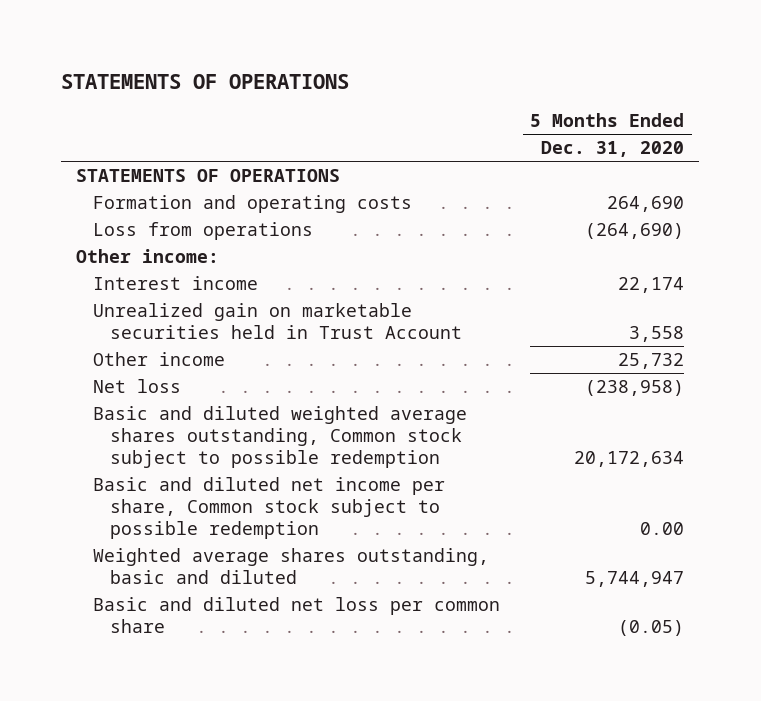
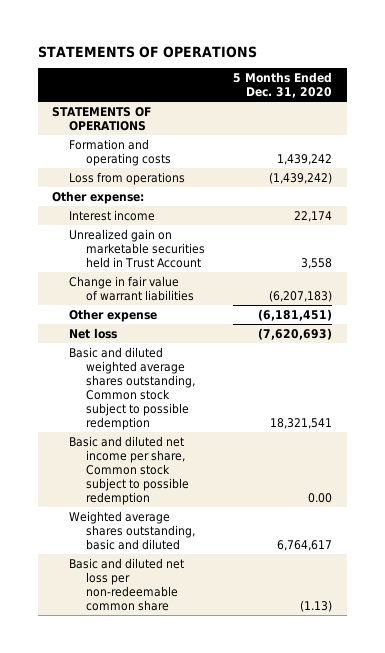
[607,196,685,213] 264,690 -> [277,153,333,165] 1,439,242
[585,223,685,240] (264,690) -> [269,171,333,184] (1,439,242)
[76,249,220,264] Other income: -> [52,190,145,204] Other expense:
none -> [69,275,194,301] Change in fair value of warrant liabilities
[93,352,226,367] Other income -> [69,308,158,322] Other expense
[618,353,685,370] 25,732 -> [258,308,333,321] (6,181,451)
[585,380,685,397] (238,958) -> [258,327,333,340] (7,620,693)
[574,450,685,467] 20,172,634 -> [270,417,333,429] 18,321,541
[585,570,685,587] 5,744,947 -> [277,539,333,551] 6,764,617
[93,597,501,633] Basic and diluted net loss per common share -> [69,557,185,611] Basic and diluted net loss per non-redeemable common share
[618,619,685,636] (0.05) -> [300,599,333,612] (1.13)

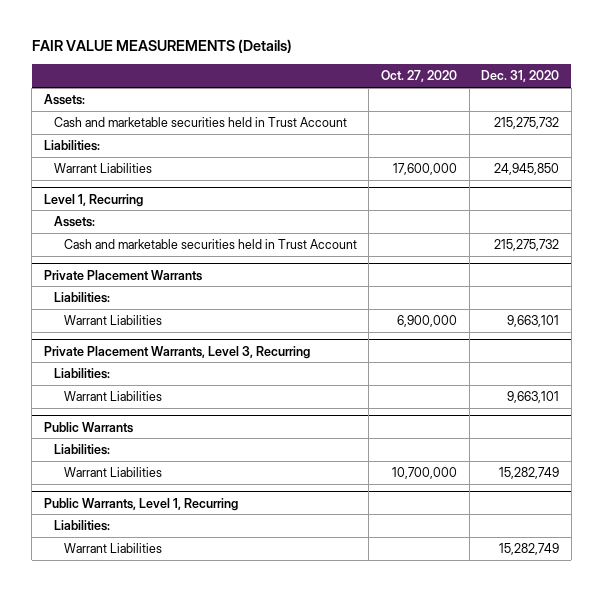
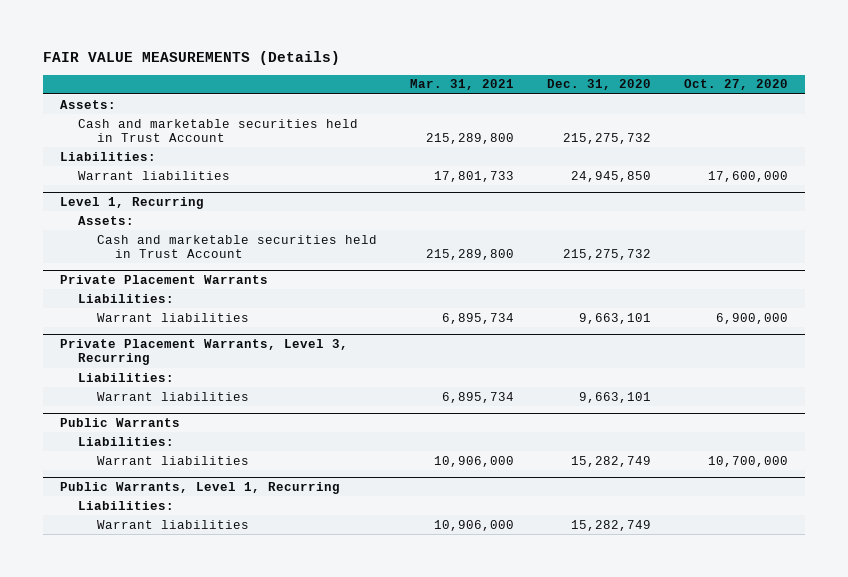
none -> [409,79,514,91] Mar. 31, 2021
[53,163,152,174] Warrant Liabilities -> [78,170,231,180] Warrant liabilities
[63,315,162,326] Warrant Liabilities -> [96,312,249,322] Warrant liabilities
[63,391,162,402] Warrant Liabilities -> [96,391,249,401] Warrant liabilities
[63,467,162,478] Warrant Liabilities -> [96,455,249,465] Warrant liabilities
[63,543,162,554] Warrant Liabilities -> [96,519,249,529] Warrant liabilities

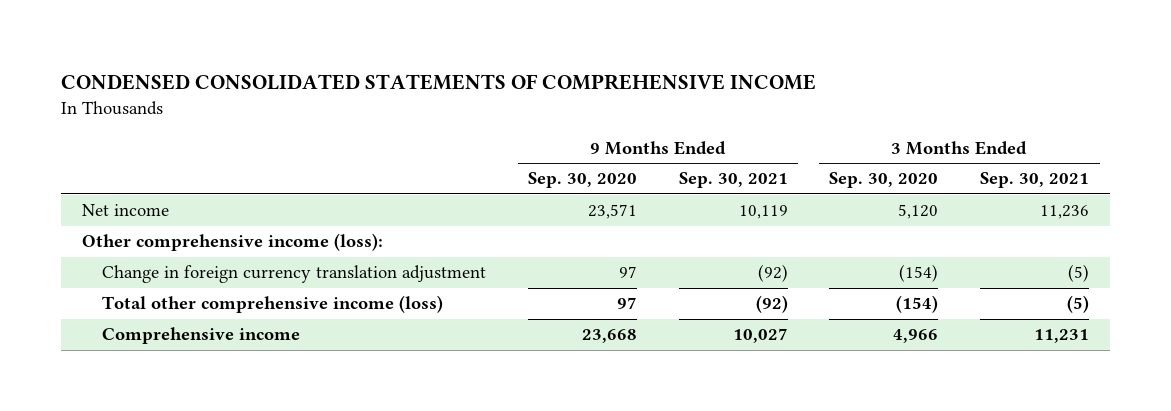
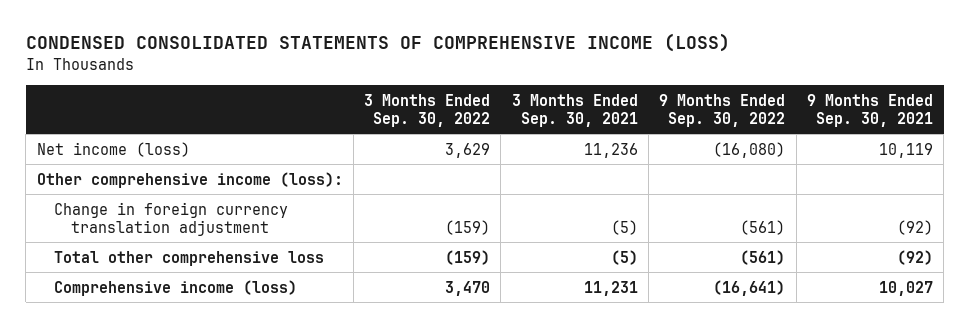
[61,74,817,91] CONDENSED CONSOLIDATED STATEMENTS OF COMPREHENSIVE INCOME -> [25,33,730,53] CONDENSED CONSOLIDATED STATEMENTS OF COMPREHENSIVE INCOME (LOSS)
[528,172,638,189] Sep. 30, 2020 -> none
[829,172,939,189] Sep. 30, 2020 -> none
none -> [364,93,491,127] 3 Months Ended Sep. 30, 2022
none -> [659,93,786,127] 9 Months Ended Sep. 30, 2022
[81,204,169,217] Net income -> [36,141,190,157] Net income (loss)
[102,295,444,314] Total other comprehensive income (loss) -> [53,250,324,266] Total other comprehensive loss
[102,327,301,345] Comprehensive income -> [53,279,297,296] Comprehensive income (loss)

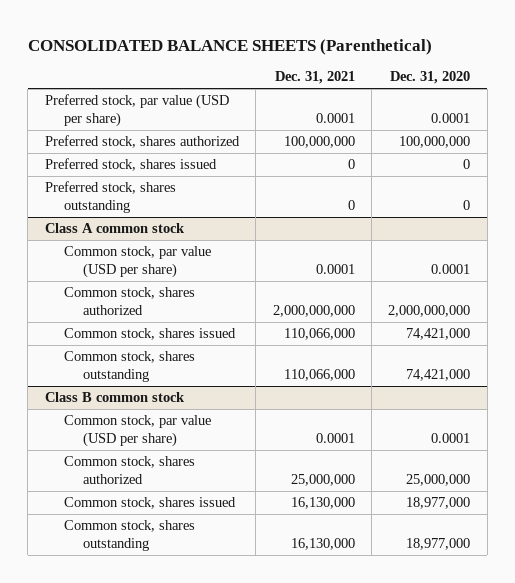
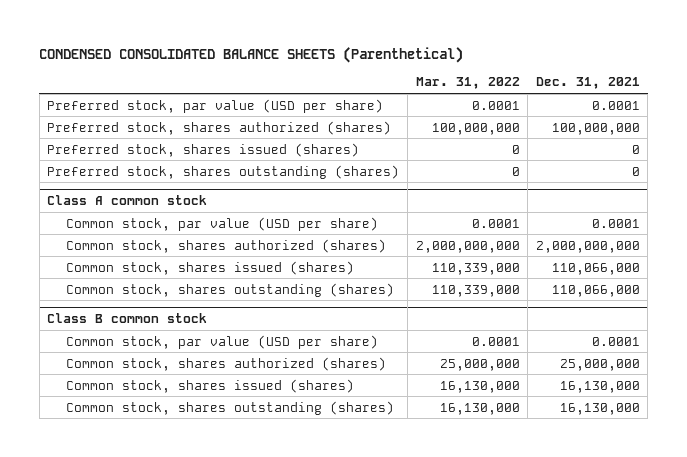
[27,38,432,55] CONSOLIDATED BALANCE SHEETS (Parenthetical) -> [39,46,464,63] CONDENSED CONSOLIDATED BALANCE SHEETS (Parenthetical)
[390,71,471,85] Dec. 31, 2020 -> none
none -> [415,77,520,90] Mar. 31, 2022
[44,135,240,149] Preferred stock, shares authorized -> [47,120,392,135] Preferred stock, shares authorized (shares)
[44,158,217,172] Preferred stock, shares issued -> [47,142,360,157] Preferred stock, shares issued (shares)
[44,181,176,213] Preferred stock, shares outstanding -> [47,164,400,179] Preferred stock, shares outstanding (shares)
[64,287,196,315] Common stock, shares authorized -> [66,238,387,253] Common stock, shares authorized (shares)
[64,328,237,341] Common stock, shares issued -> [66,260,355,275] Common stock, shares issued (shares)
[64,351,196,382] Common stock, shares outstanding -> [66,282,395,297] Common stock, shares outstanding (shares)
[64,456,196,484] Common stock, shares authorized -> [66,356,387,371] Common stock, shares authorized (shares)
[64,497,237,510] Common stock, shares issued -> [66,378,355,393] Common stock, shares issued (shares)
[64,520,196,551] Common stock, shares outstanding -> [66,400,395,415] Common stock, shares outstanding (shares)

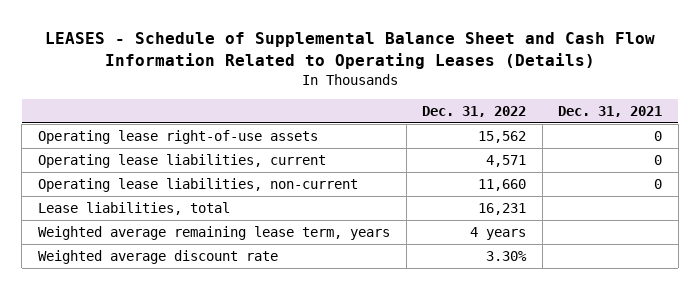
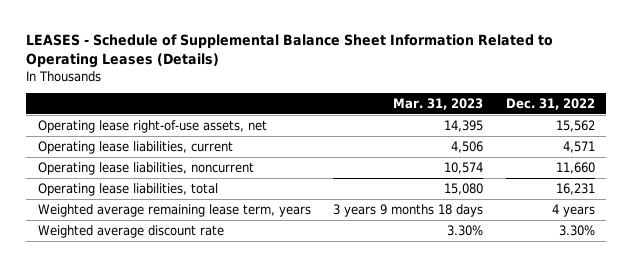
[45,31,656,69] LEASES - Schedule of Supplemental Balance Sheet and Cash Flow Information Related to Operating Leases (Details) -> [26,34,554,69] LEASES - Schedule of Supplemental Balance Sheet Information Related to Operating Leases (Details)
[558,106,663,118] Dec. 31, 2021 -> none
none -> [393,97,484,110] Mar. 31, 2023
[38,130,319,145] Operating lease right-of-use assets -> [37,119,267,133] Operating lease right-of-use assets, net
[38,178,359,193] Operating lease liabilities, non-current -> [37,161,254,175] Operating lease liabilities, noncurrent
[38,202,231,216] Lease liabilities, total -> [37,182,218,196] Operating lease liabilities, total

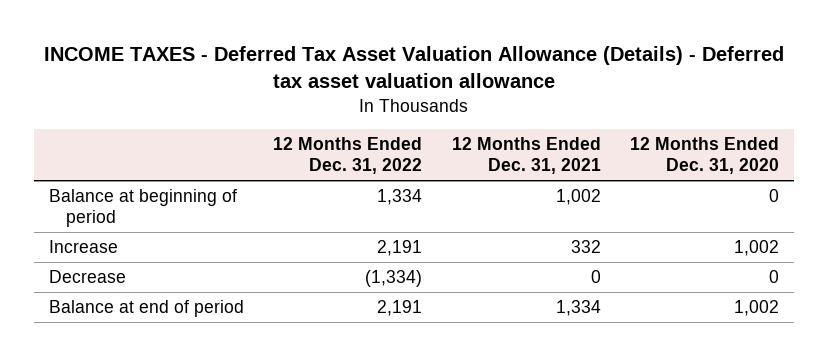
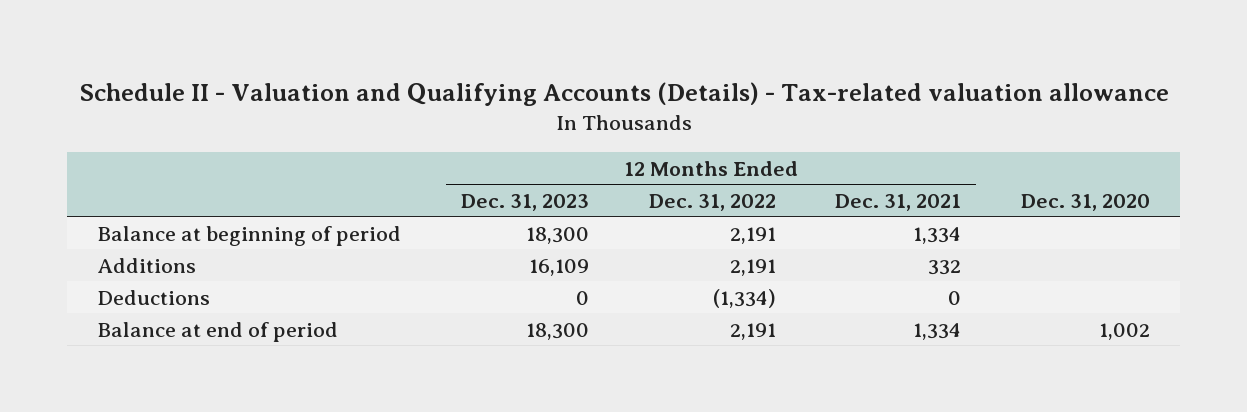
[43,46,784,89] INCOME TAXES - Deferred Tax Asset Valuation Allowance (Details) - Deferred tax asset valuation allowance -> [79,81,1169,106] Schedule II - Valuation and Qualifying Accounts (Details) - Tax-related valuation allowance
[630,137,780,175] 12 Months Ended Dec. 31, 2020 -> none
none -> [460,193,589,211] Dec. 31, 2023
none -> [1021,193,1151,211] Dec. 31, 2020
[377,189,423,206] 1,334 -> [729,226,776,244] 2,191
[555,189,601,206] 1,002 -> [913,226,962,244] 1,334
[48,240,118,254] Increase -> [97,257,197,273] Additions
[48,270,126,284] Decrease -> [97,289,211,305] Deductions

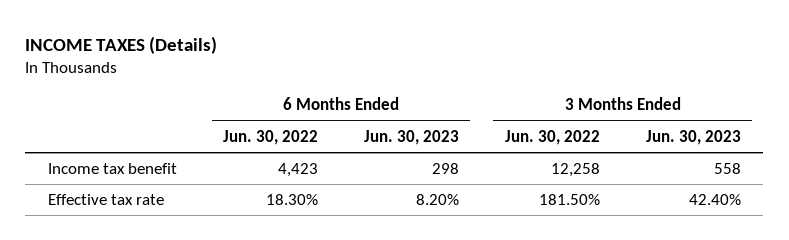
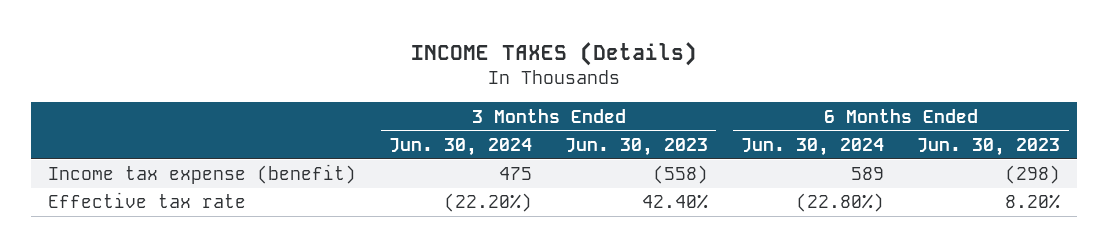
[222,129,318,145] Jun. 30, 2022 -> none
[504,129,600,145] Jun. 30, 2022 -> none
none -> [388,138,532,157] Jun. 30, 2024
none -> [741,138,885,157] Jun. 30, 2024
[48,163,178,175] Income tax benefit -> [47,164,356,185] Income tax expense (benefit)
[431,163,459,175] 298 -> [1005,165,1061,185] (298)
[713,163,741,175] 558 -> [653,165,709,185] (558)

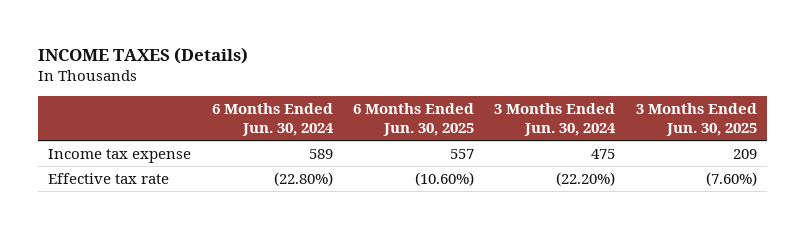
[565,138,709,157] Jun. 30, 2023 -> none
[917,138,1061,157] Jun. 30, 2023 -> none
none -> [353,102,475,136] 6 Months Ended Jun. 30, 2025
none -> [635,102,757,136] 3 Months Ended Jun. 30, 2025
[47,164,356,185] Income tax expense (benefit) -> [48,149,192,164] Income tax expense

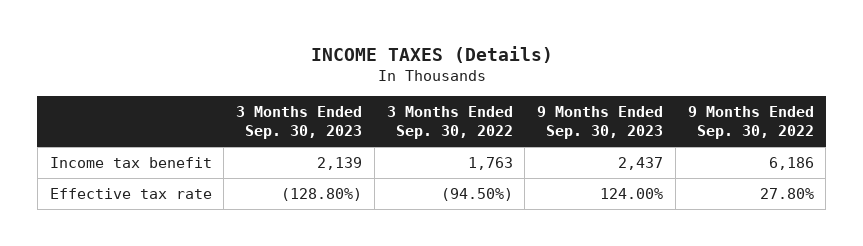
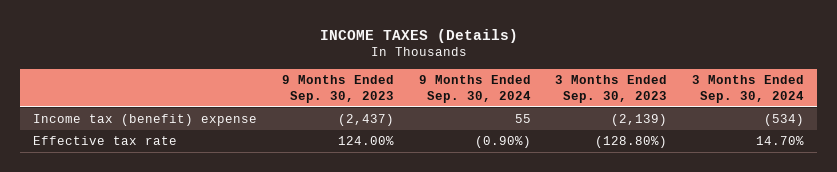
[386,106,513,140] 3 Months Ended Sep. 30, 2022 -> none
[687,106,814,140] 9 Months Ended Sep. 30, 2022 -> none
none -> [418,75,531,103] 9 Months Ended Sep. 30, 2024
none -> [692,75,805,103] 3 Months Ended Sep. 30, 2024
[49,156,212,168] Income tax benefit -> [32,114,257,127] Income tax (benefit) expense
[317,156,363,170] 2,139 -> [611,114,668,127] (2,139)
[618,156,664,170] 2,437 -> [337,114,394,127] (2,437)

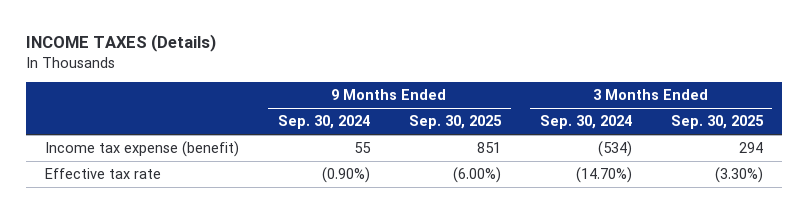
[281,75,394,103] 9 Months Ended Sep. 30, 2023 -> none
[555,75,668,103] 3 Months Ended Sep. 30, 2023 -> none
none -> [408,115,502,130] Sep. 30, 2025
none -> [670,115,764,130] Sep. 30, 2025
[32,114,257,127] Income tax (benefit) expense -> [45,141,240,158] Income tax expense (benefit)
[756,136,805,146] 14.70% -> [575,167,632,184] (14.70%)

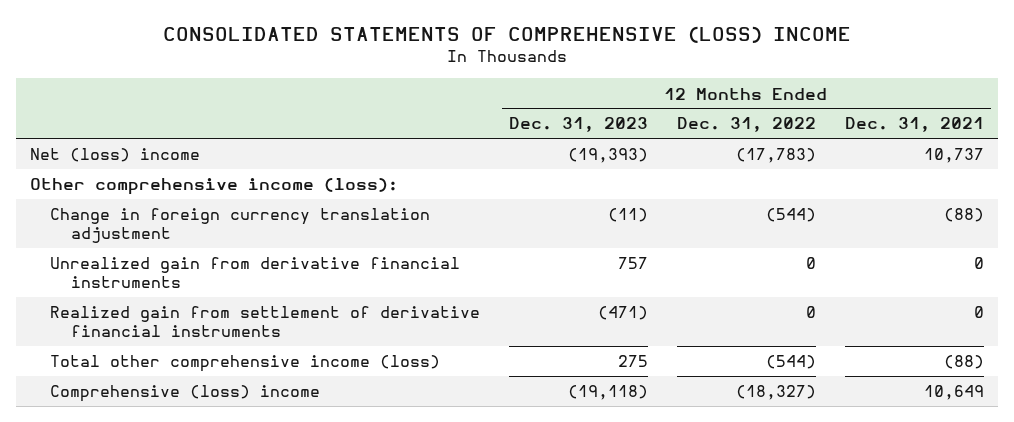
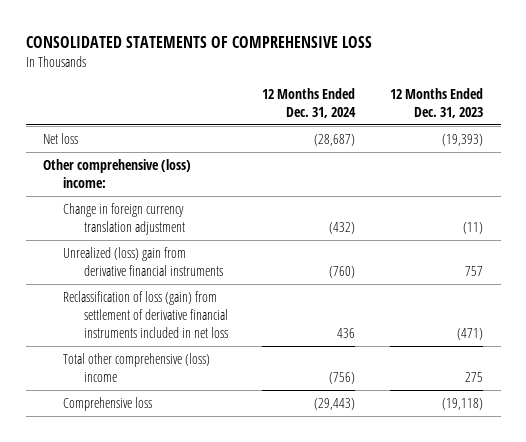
[162,25,851,43] CONSOLIDATED STATEMENTS OF COMPREHENSIVE (LOSS) INCOME -> [25,35,372,48] CONSOLIDATED STATEMENTS OF COMPREHENSIVE LOSS
[676,117,816,133] Dec. 31, 2022 -> none
[844,117,984,133] Dec. 31, 2021 -> none
none -> [262,87,357,118] 12 Months Ended Dec. 31, 2024
[30,148,201,163] Net (loss) income -> [42,132,78,144] Net loss
[30,178,399,196] Other comprehensive income (loss): -> [42,158,191,189] Other comprehensive (loss) income:
[50,257,461,289] Unrealized gain from derivative financial instruments -> [63,246,223,277] Unrealized (loss) gain from derivative financial instruments
[50,306,481,338] Realized gain from settlement of derivative financial instruments -> [63,290,228,339] Reclassification of loss (gain) from settlement of derivative financial instruments included in net loss
[50,355,441,373] Total other comprehensive income (loss) -> [63,352,211,383] Total other comprehensive (loss) income
[50,385,321,403] Comprehensive (loss) income -> [63,396,153,411] Comprehensive loss

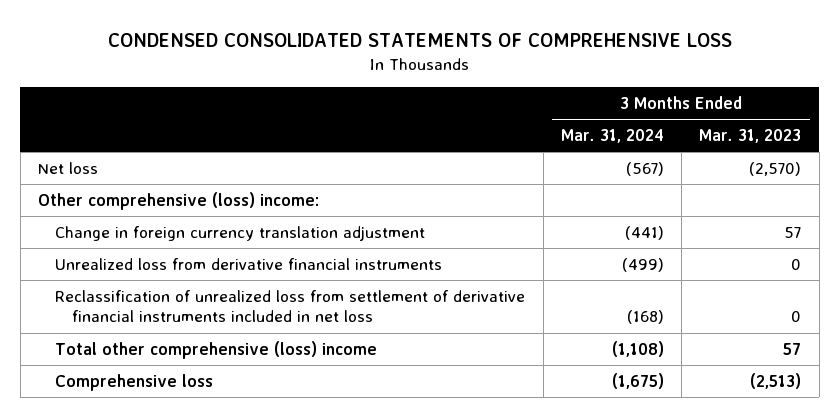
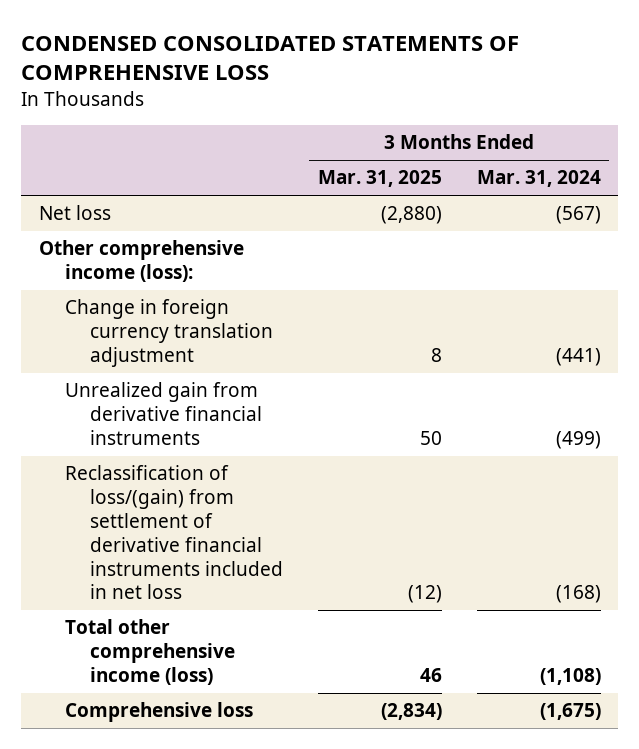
[699,128,802,143] Mar. 31, 2023 -> none
none -> [318,170,443,188] Mar. 31, 2025
[38,191,320,210] Other comprehensive (loss) income: -> [38,240,244,283] Other comprehensive income (loss):
[55,257,443,270] Unrealized loss from derivative financial instruments -> [64,382,263,445] Unrealized gain from derivative financial instruments
[55,289,526,323] Reclassification of unrealized loss from settlement of derivative financial instruments included in net loss -> [64,465,284,600] Reclassification of loss/(gain) from settlement of derivative financial instruments included in net loss
[55,340,378,359] Total other comprehensive (loss) income -> [64,619,236,685] Total other comprehensive income (loss)

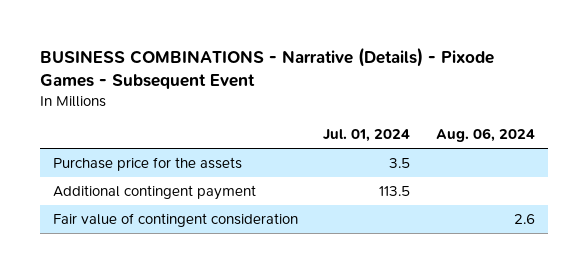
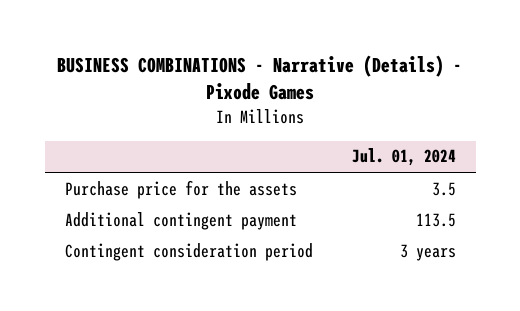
[39,46,494,89] BUSINESS COMBINATIONS - Narrative (Details) - Pixode Games - Subsequent Event -> [57,55,463,101] BUSINESS COMBINATIONS - Narrative (Details) - Pixode Games
[436,128,536,143] Aug. 06, 2024 -> none
[52,213,298,228] Fair value of contingent consideration -> none
none -> [64,242,313,261] Contingent consideration period

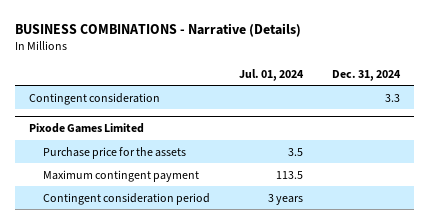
[57,55,463,101] BUSINESS COMBINATIONS - Narrative (Details) - Pixode Games -> [14,22,301,37] BUSINESS COMBINATIONS - Narrative (Details)
none -> [331,69,401,81] Dec. 31, 2024
none -> [29,92,161,105] Contingent consideration
none -> [29,122,145,133] Pixode Games Limited
[64,211,297,230] Additional contingent payment -> [42,169,199,182] Maximum contingent payment

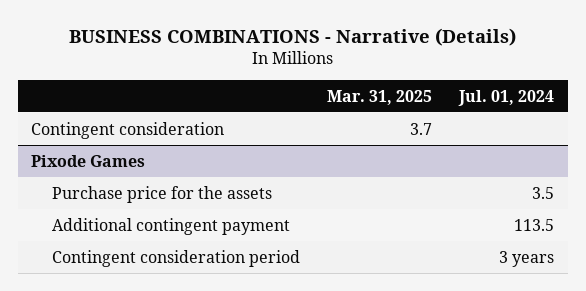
[331,69,401,81] Dec. 31, 2024 -> none
none -> [327,89,433,105] Mar. 31, 2025
[29,122,145,133] Pixode Games Limited -> [31,154,146,167] Pixode Games
[42,169,199,182] Maximum contingent payment -> [52,217,291,235] Additional contingent payment

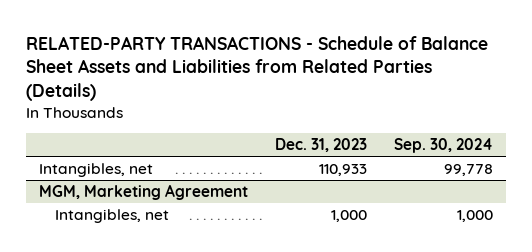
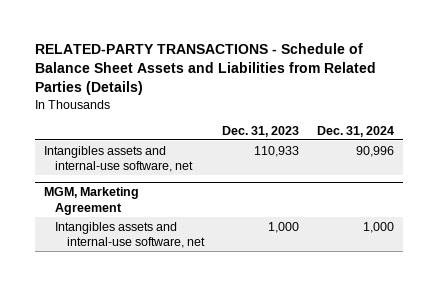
[393,138,493,154] Sep. 30, 2024 -> none
none -> [317,125,395,137] Dec. 31, 2024
[39,163,154,178] Intangibles, net -> [43,145,194,173] Intangibles assets and internal-use software, net
[55,209,170,224] Intangibles, net -> [55,221,205,249] Intangibles assets and internal-use software, net

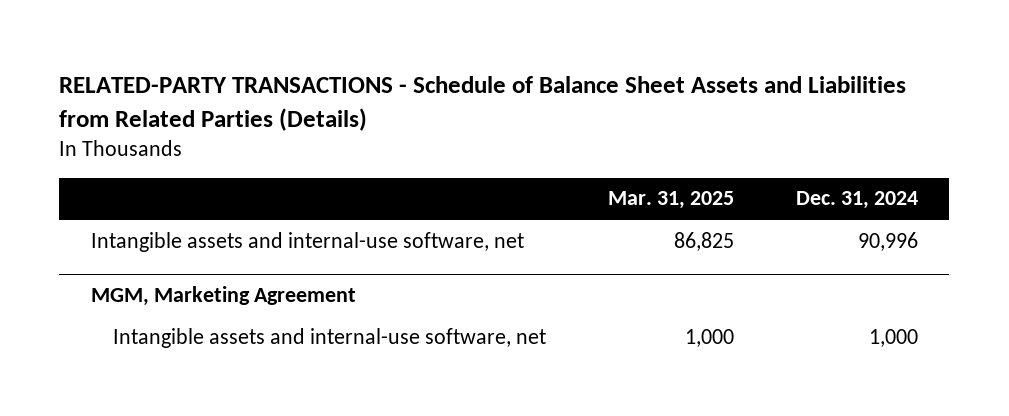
[221,125,299,137] Dec. 31, 2023 -> none
none -> [608,191,735,210] Mar. 31, 2025
[43,145,194,173] Intangibles assets and internal-use software, net -> [90,231,524,252] Intangible assets and internal-use software, net
[55,221,205,249] Intangibles assets and internal-use software, net -> [112,327,546,348] Intangible assets and internal-use software, net

